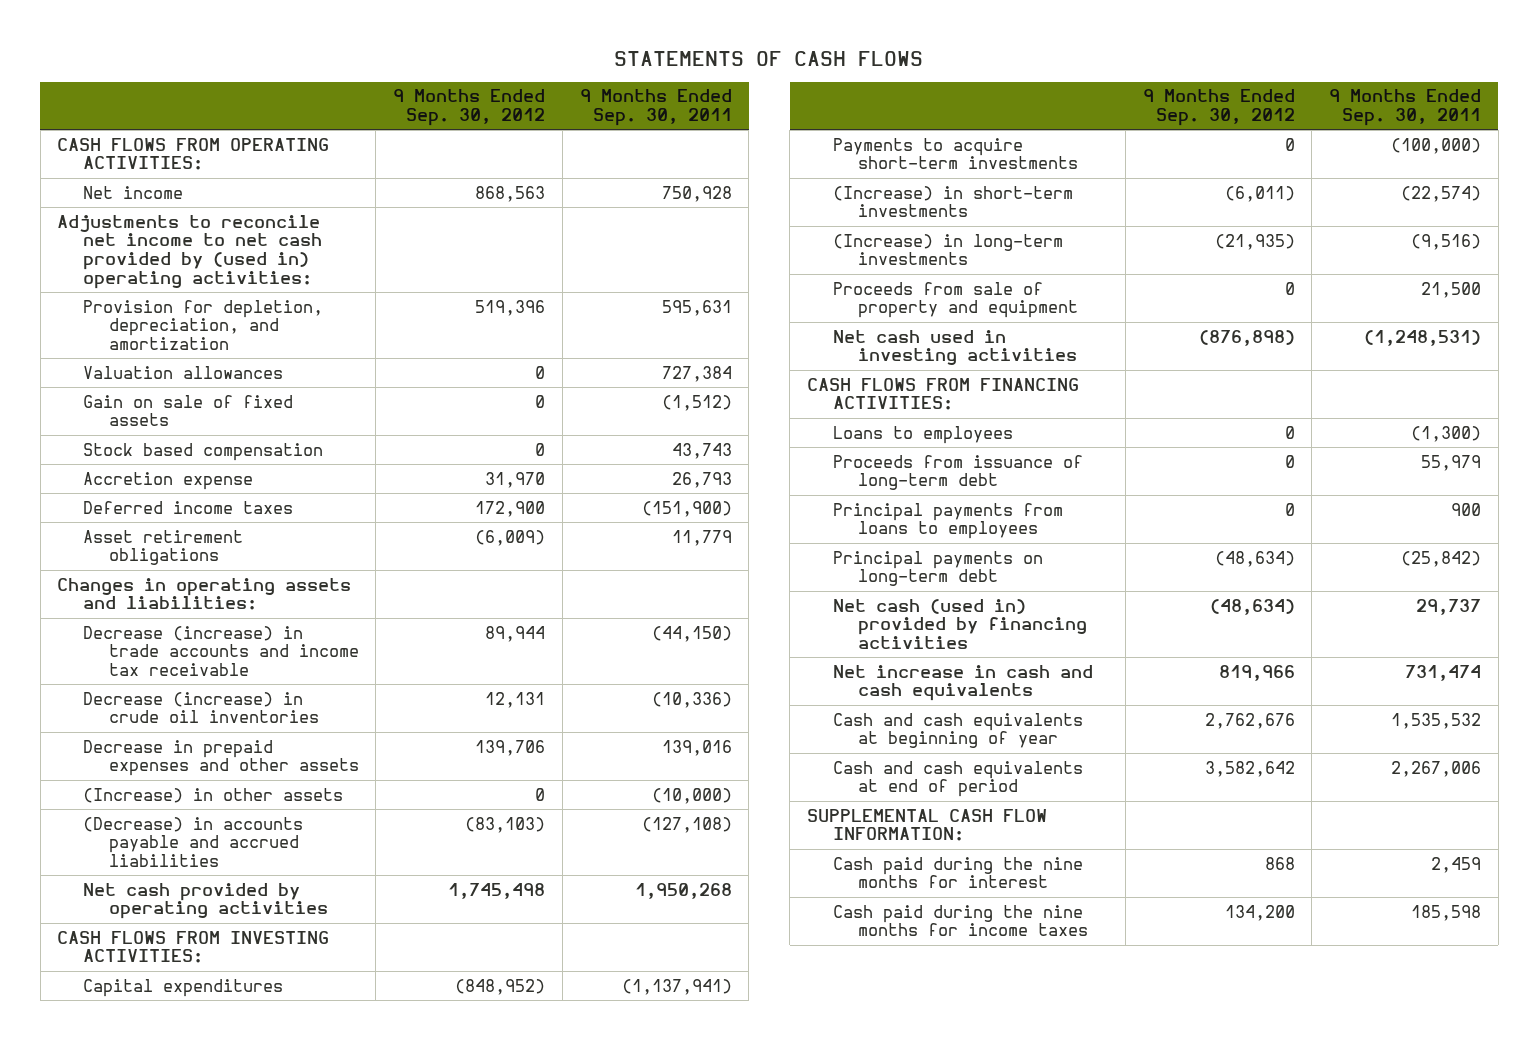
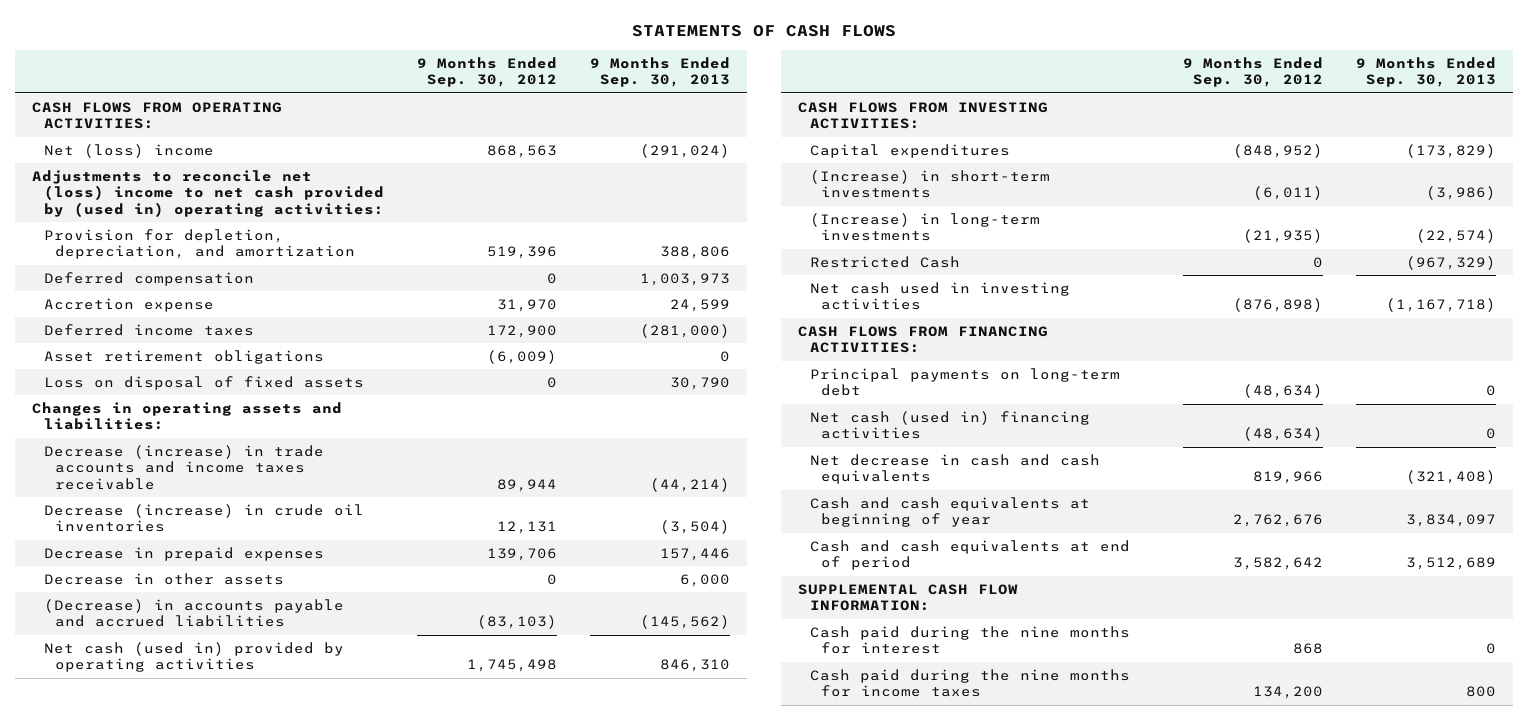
[579,89,732,127] 9 Months Ended Sep. 30, 2011 -> none
none -> [590,56,731,88] 9 Months Ended Sep. 30, 2013
[83,185,184,199] Net income -> [43,143,214,158] Net (loss) income
[57,214,323,290] Adjustments to reconcile net income to net cash provided by (used in) operating activities: -> [31,169,384,218] Adjustments to reconcile net (loss) income to net cash provided by (used in) operating activities:
[83,365,284,379] Valuation allowances -> none
[83,394,294,427] Gain on sale of fixed assets -> none
[83,442,324,461] Stock based compensation -> none
none -> [43,271,254,286] Deferred compensation
none -> [43,375,364,390] Loss on disposal of fixed assets
[83,625,359,677] Decrease (increase) in trade accounts and income tax receivable -> [43,444,324,491] Decrease (increase) in trade accounts and income taxes receivable
[83,739,359,777] Decrease in prepaid expenses and other assets -> [43,546,324,561] Decrease in prepaid expenses
[83,787,344,803] (Increase) in other assets -> [43,572,284,585] Decrease in other assets
[83,882,328,920] Net cash provided by operating activities -> [43,641,344,673] Net cash (used in) provided by operating activities
[832,137,1079,170] Payments to acquire short-term investments -> none
[832,281,1079,319] Proceeds from sale of property and equipment -> none
none -> [809,255,960,268] Restricted Cash
[832,425,1013,444] Loans to employees -> none
[832,454,1083,491] Proceeds from issuance of long-term debt -> none
[832,502,1063,540] Principal payments from loans to employees -> none
[832,598,1088,650] Net cash (used in) provided by financing activities -> [809,410,1090,440] Net cash (used in) financing activities
[832,664,1093,702] Net increase in cash and cash equivalents -> [809,453,1100,485] Net decrease in cash and cash equivalents

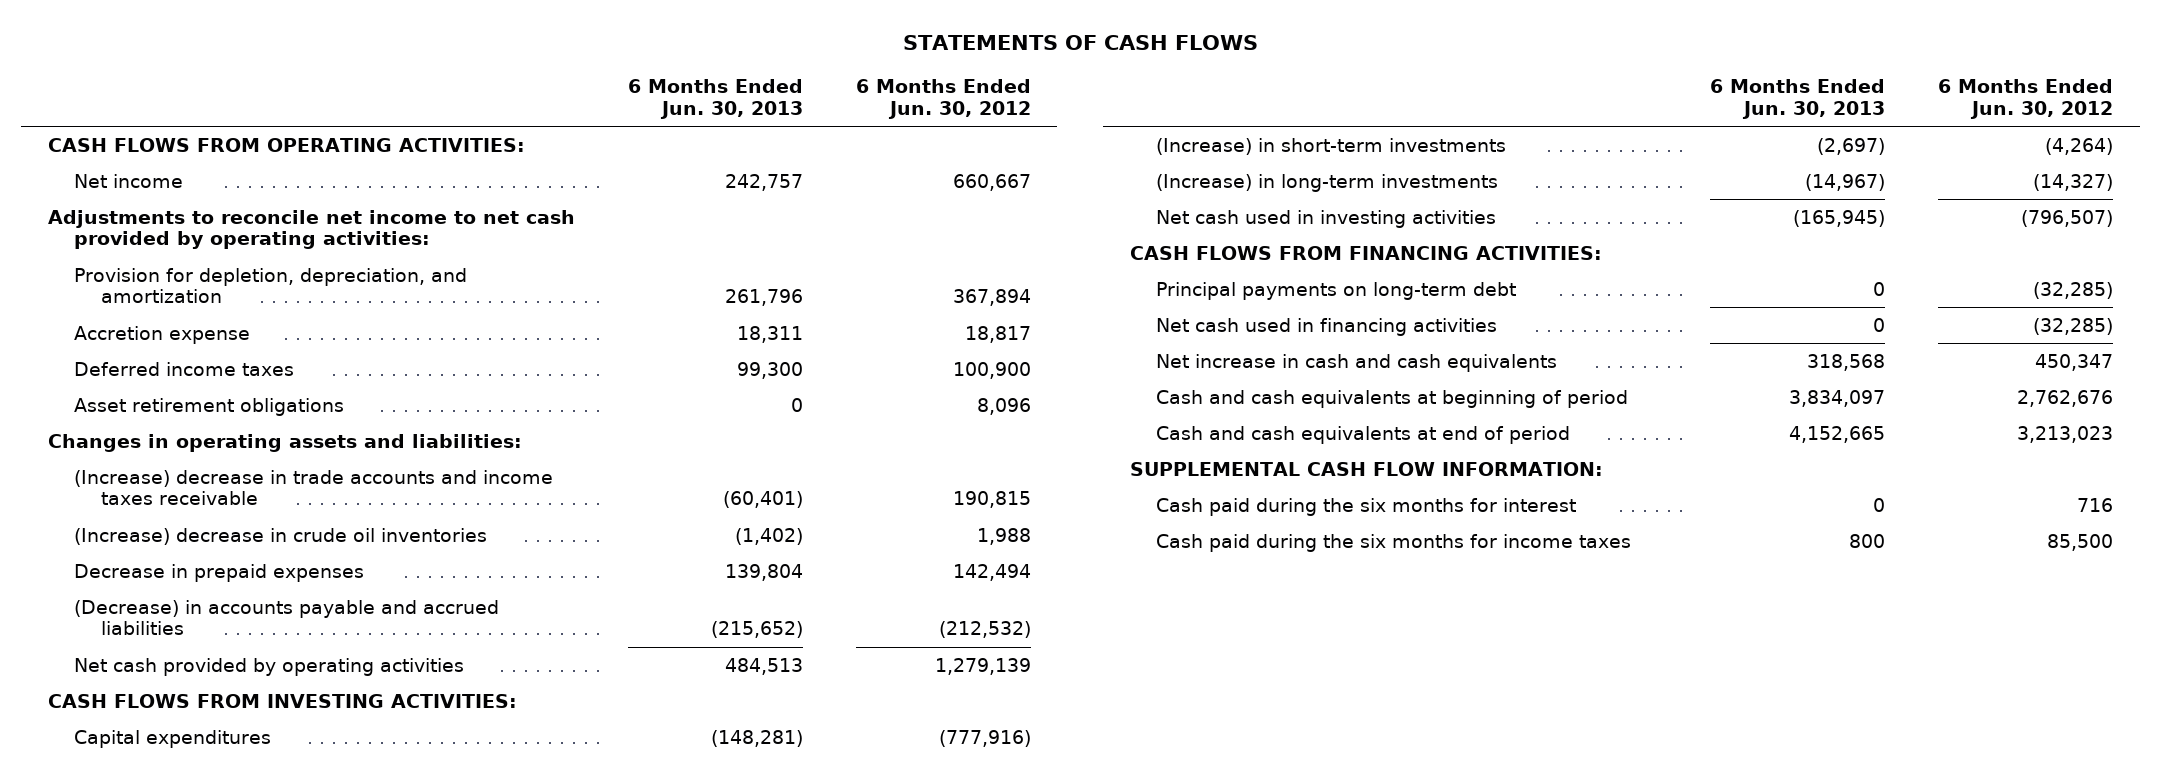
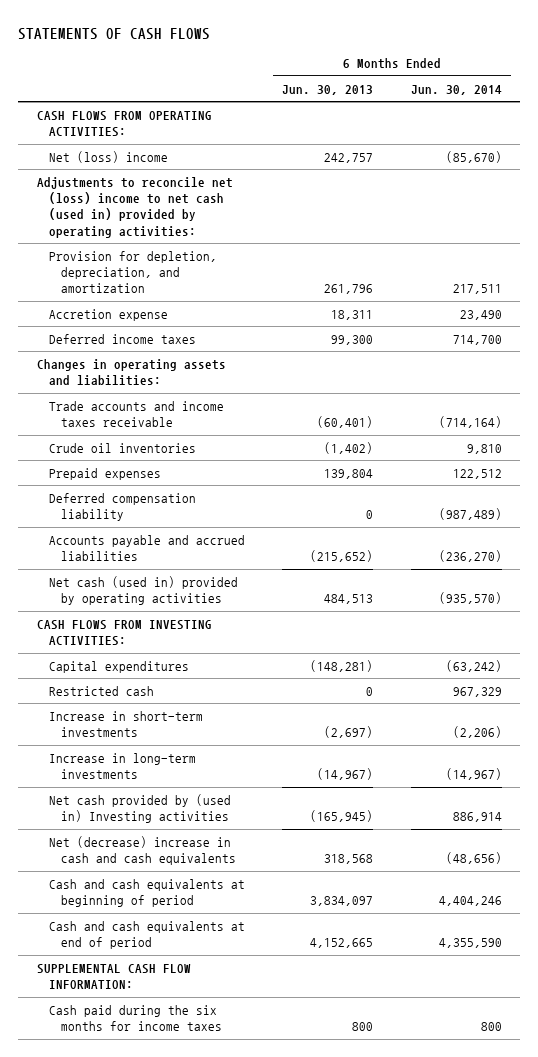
[855,78,1031,119] 6 Months Ended Jun. 30, 2012 -> none
none -> [410,84,502,95] Jun. 30, 2014
[74,173,184,188] Net income -> [48,150,168,163] Net (loss) income
[47,209,575,250] Adjustments to reconcile net income to net cash provided by operating activities: -> [36,176,233,238] Adjustments to reconcile net (loss) income to net cash (used in) provided by operating activities:
[74,397,345,416] Asset retirement obligations -> none
[74,469,554,506] (Increase) decrease in trade accounts and income taxes receivable -> [48,400,224,428] Trade accounts and income taxes receivable
[74,527,488,545] (Increase) decrease in crude oil inventories -> [48,442,196,453] Crude oil inventories
[74,563,365,582] Decrease in prepaid expenses -> [48,467,161,480] Prepaid expenses
none -> [48,492,196,522] Deferred compensation liability
[74,599,500,636] (Decrease) in accounts payable and accrued liabilities -> [48,534,245,562] Accounts payable and accrued liabilities
[74,657,465,676] Net cash provided by operating activities -> [48,575,238,606] Net cash (used in) provided by operating activities
[1129,245,1602,260] CASH FLOWS FROM FINANCING ACTIVITIES: -> none
[1156,281,1517,300] Principal payments on long-term debt -> none
[1156,317,1498,336] Net cash used in financing activities -> none
none -> [48,685,154,696] Restricted cash
[1156,137,1507,155] (Increase) in short-term investments -> [48,710,203,738] Increase in short-term investments
[1156,173,1499,192] (Increase) in long-term investments -> [48,752,196,780] Increase in long-term investments
[1156,209,1497,228] Net cash used in investing activities -> [48,793,231,824] Net cash provided by (used in) Investing activities
[1156,353,1558,372] Net increase in cash and cash equivalents -> [48,835,236,866] Net (decrease) increase in cash and cash equivalents
[1156,497,1577,516] Cash paid during the six months for interest -> none

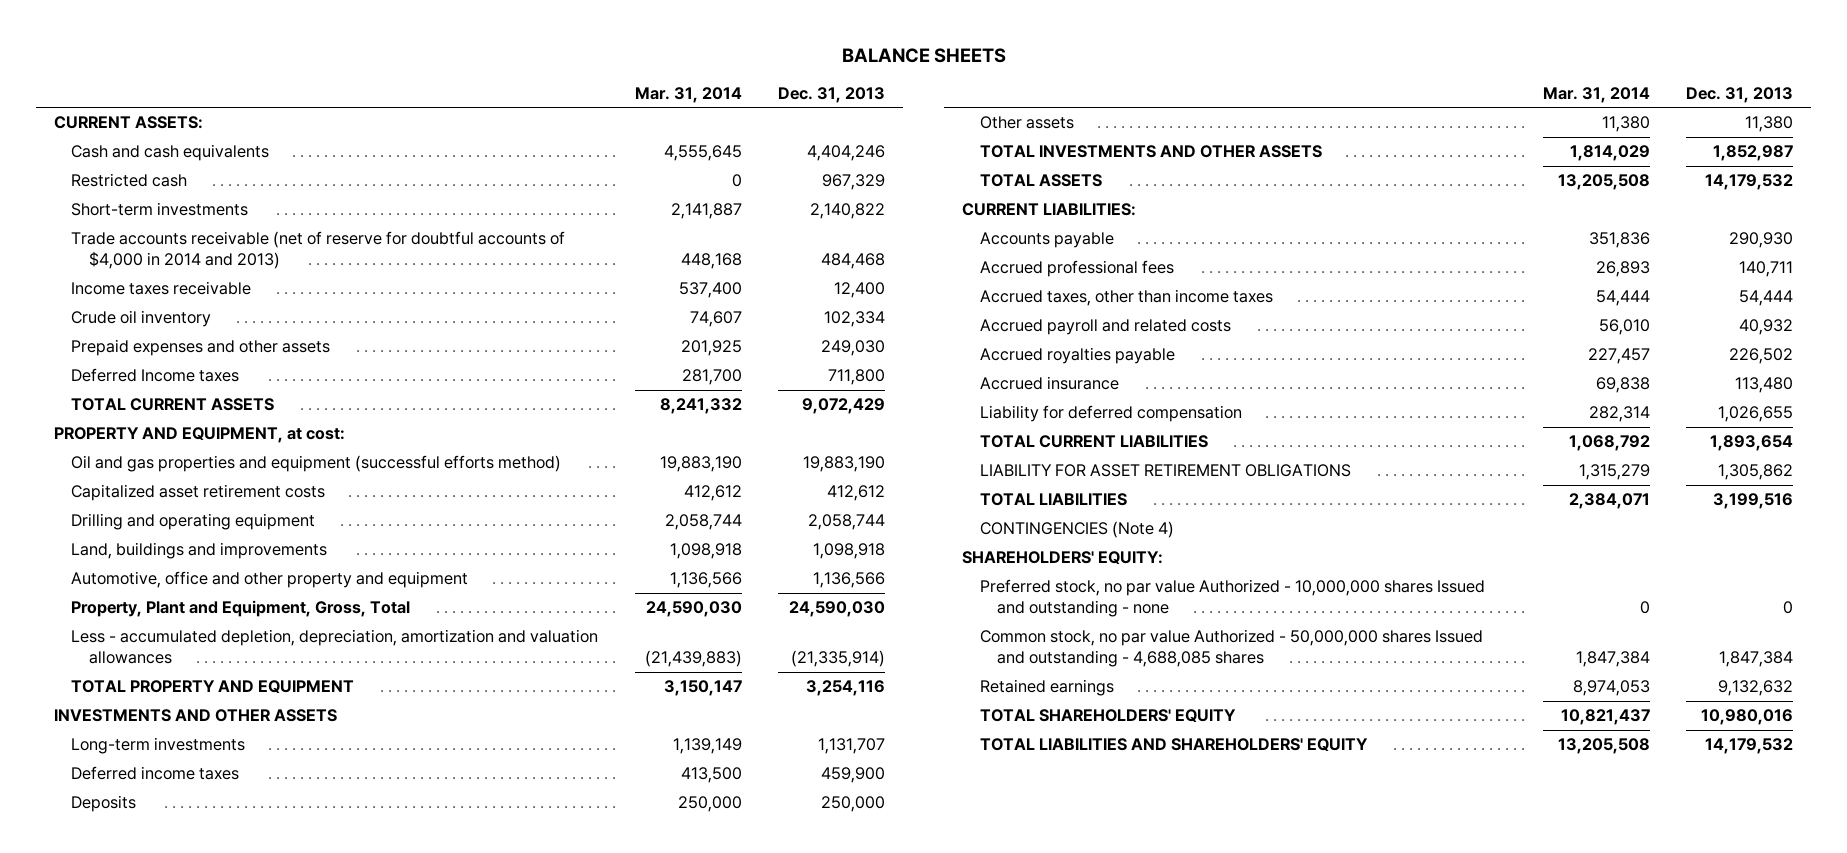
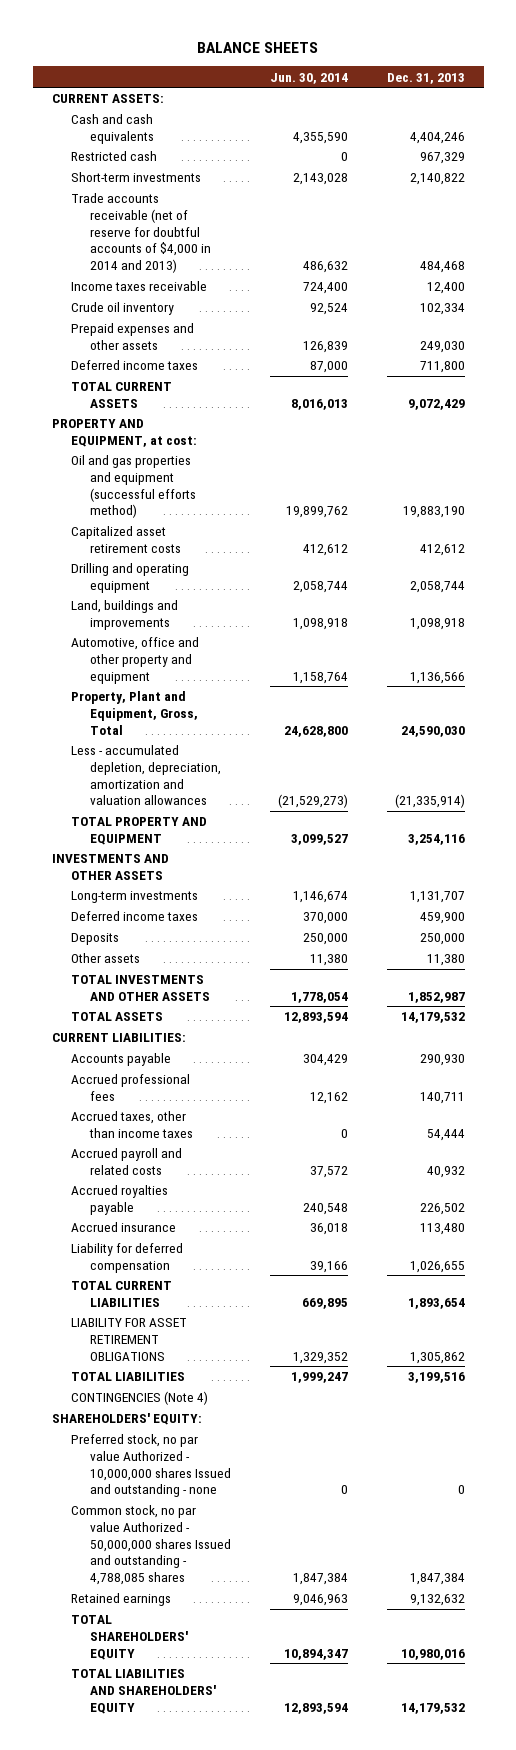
[634,86,742,103] Mar. 31, 2014 -> none
none -> [269,72,348,84] Jun. 30, 2014
[71,368,240,383] Deferred Income taxes -> [70,360,198,371] Deferred income taxes
[979,629,1483,668] Common stock, no par value Authorized - 50,000,000 shares Issued and outstanding - 4,688,085 shares -> [70,1505,232,1586] Common stock, no par value Authorized - 50,000,000 shares Issued and outstanding - 4,788,085 shares

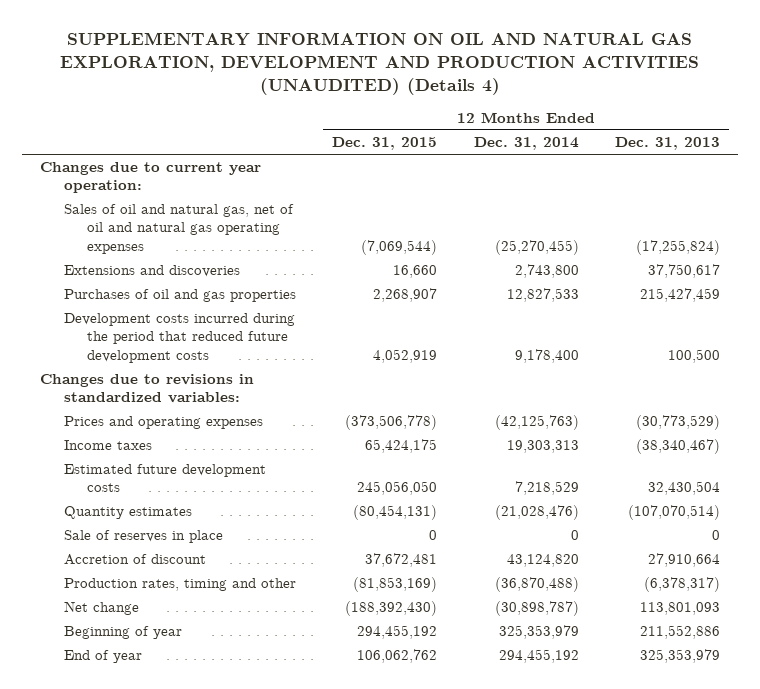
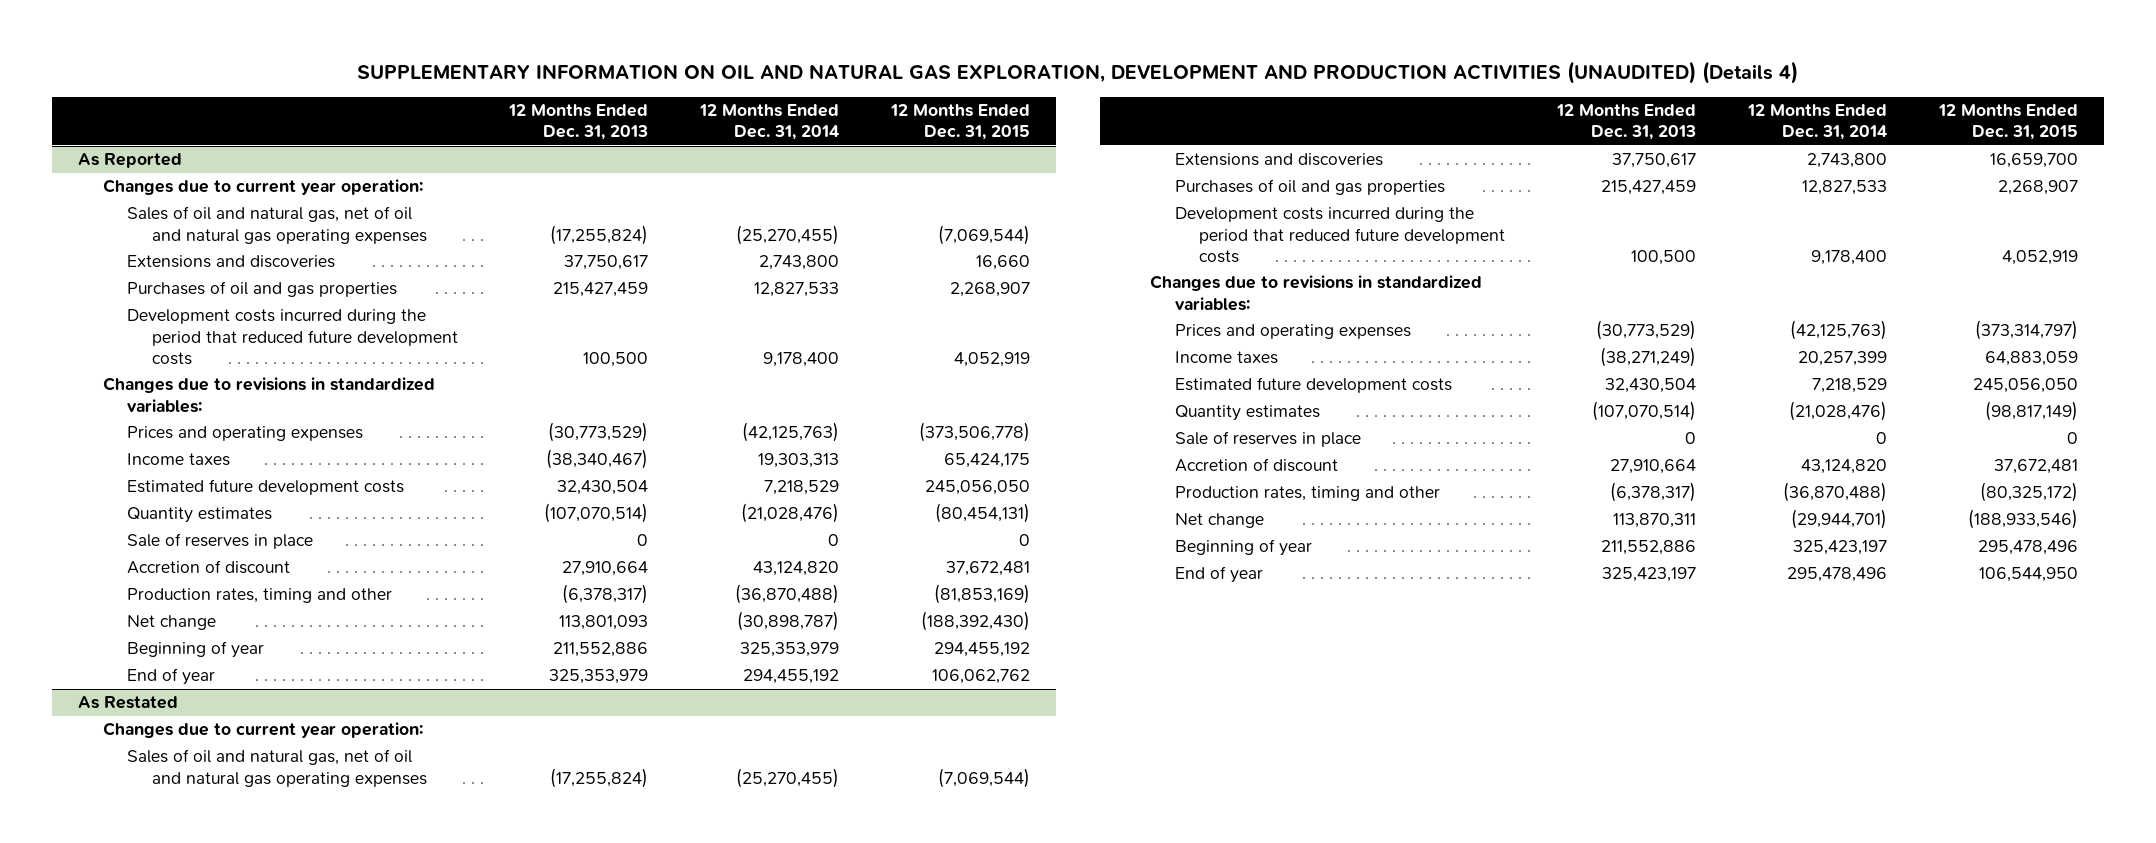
none -> [78,153,183,169] As Reported
none -> [78,696,179,710] As Restated
none -> [102,722,423,739] Changes due to current year operation:
none -> [127,749,427,787] Sales of oil and natural gas, net of oil and natural gas operating expenses
none -> [1174,153,1383,167] Extensions and discoveries
none -> [1174,179,1445,196] Purchases of oil and gas properties
none -> [1174,207,1506,263] Development costs incurred during the period that reduced future development costs
none -> [1150,275,1483,311] Changes due to revisions in standardized variables:
none -> [1174,324,1411,340] Prices and operating expenses
none -> [1174,351,1278,365] Income taxes
none -> [1174,377,1452,394] Estimated future development costs
none -> [1174,405,1320,422] Quantity estimates
none -> [1174,431,1361,448] Sale of reserves in place
none -> [1174,458,1338,473] Accretion of discount
none -> [1174,486,1440,502] Production rates, timing and other
none -> [1174,513,1264,529] Net change
none -> [1174,539,1312,557] Beginning of year
none -> [1174,566,1263,584] End of year

